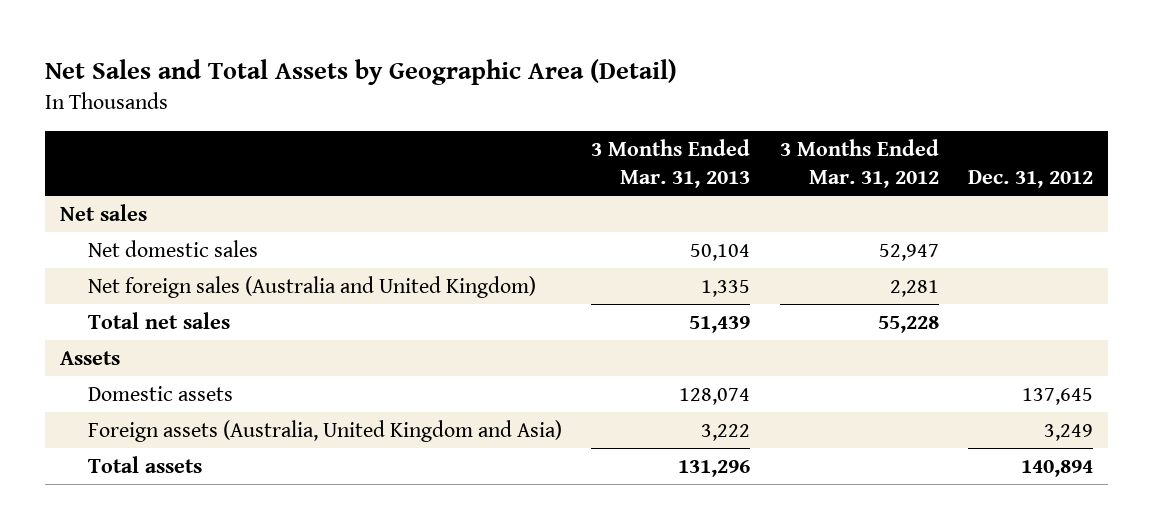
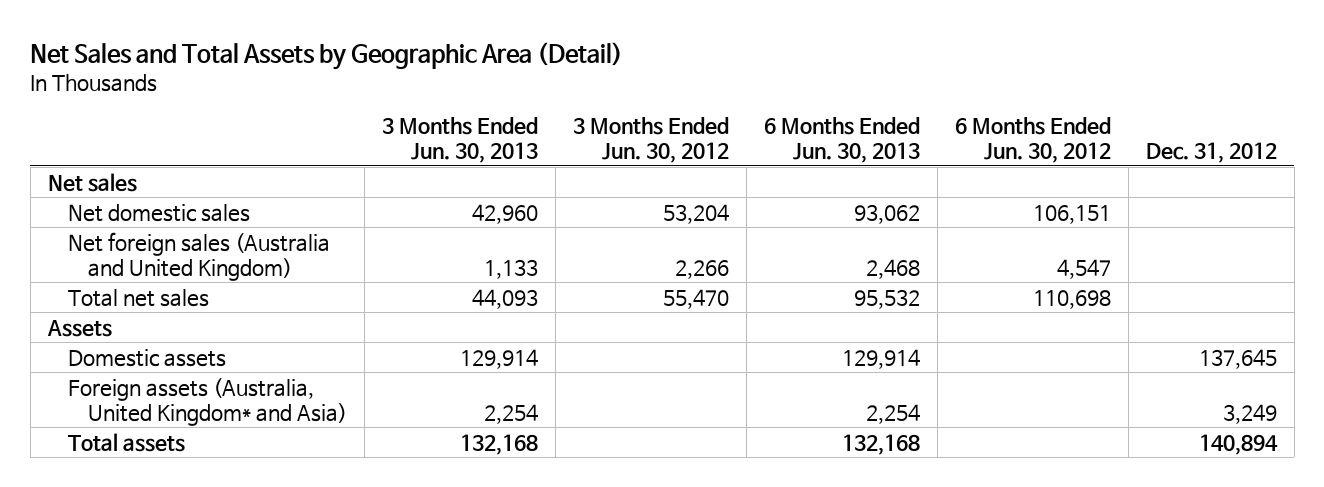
[591,139,751,189] 3 Months Ended Mar. 31, 2013 -> none
[779,139,939,189] 3 Months Ended Mar. 31, 2012 -> none
none -> [381,116,538,163] 3 Months Ended Jun. 30, 2013
none -> [572,116,729,163] 3 Months Ended Jun. 30, 2012
none -> [763,116,920,163] 6 Months Ended Jun. 30, 2013
none -> [954,116,1111,163] 6 Months Ended Jun. 30, 2012
[88,420,563,443] Foreign assets (Australia, United Kingdom and Asia) -> [67,377,347,426] Foreign assets (Australia, United Kingdom* and Asia)

